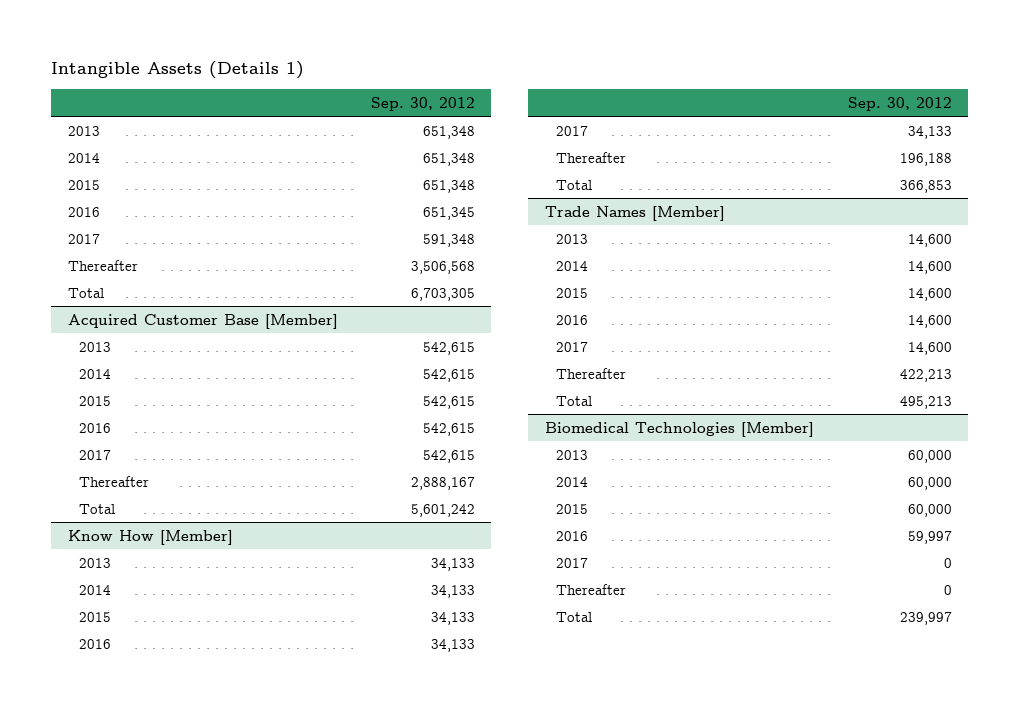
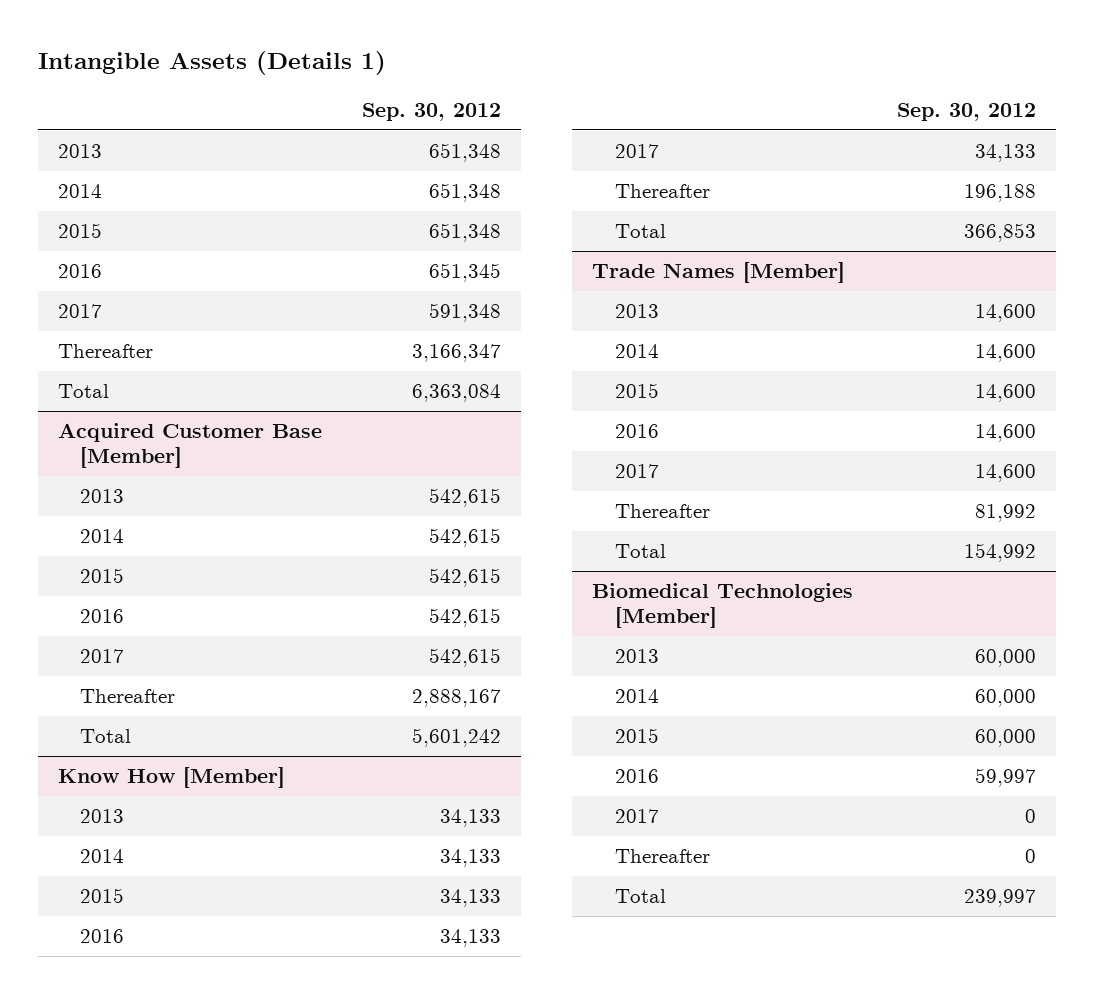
[410,260,475,274] 3,506,568 -> [412,344,502,363] 3,166,347
[410,287,475,301] 6,703,305 -> [412,384,502,403] 6,363,084
[899,368,952,382] 422,213 -> [974,504,1036,523] 81,992
[899,395,952,409] 495,213 -> [963,543,1036,563] 154,992

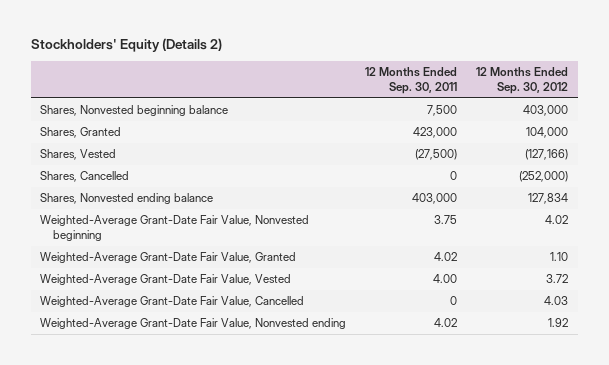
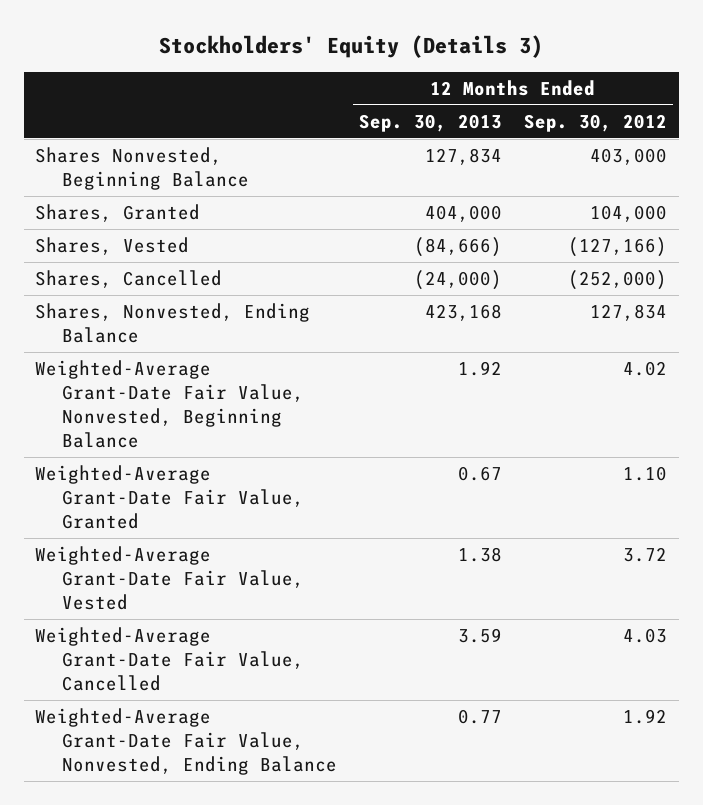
[30,37,222,52] Stockholders' Equity (Details 2) -> [159,34,544,58] Stockholders' Equity (Details 3)
[365,67,458,94] 12 Months Ended Sep. 30, 2011 -> none
none -> [358,113,502,132] Sep. 30, 2013
[40,105,229,117] Shares, Nonvested beginning balance -> [35,147,249,190] Shares Nonvested, Beginning Balance
[40,193,214,205] Shares, Nonvested ending balance -> [35,303,311,343] Shares, Nonvested, Ending Balance
[40,215,310,242] Weighted-Average Grant-Date Fair Value, Nonvested beginning -> [35,360,304,448] Weighted-Average Grant-Date Fair Value, Nonvested, Beginning Balance
[40,318,347,330] Weighted-Average Grant-Date Fair Value, Nonvested ending -> [35,708,337,775] Weighted-Average Grant-Date Fair Value, Nonvested, Ending Balance

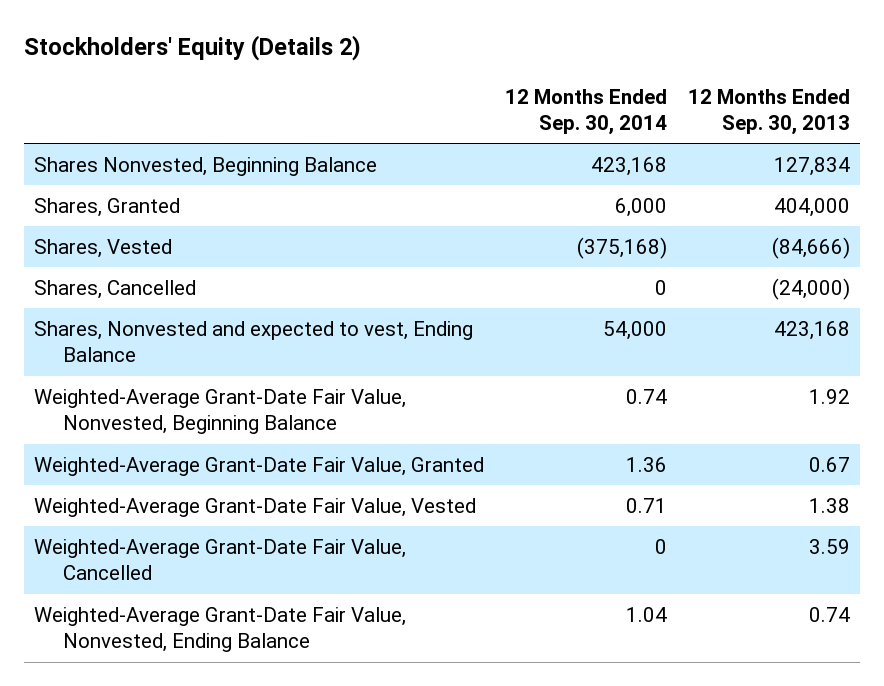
[159,34,544,58] Stockholders' Equity (Details 3) -> [23,35,361,62] Stockholders' Equity (Details 2)
[524,113,668,132] Sep. 30, 2012 -> none
none -> [505,88,668,135] 12 Months Ended Sep. 30, 2014
[35,303,311,343] Shares, Nonvested, Ending Balance -> [34,320,474,363] Shares, Nonvested and expected to vest, Ending Balance
[457,709,502,725] 0.77 -> [809,606,851,622] 0.74

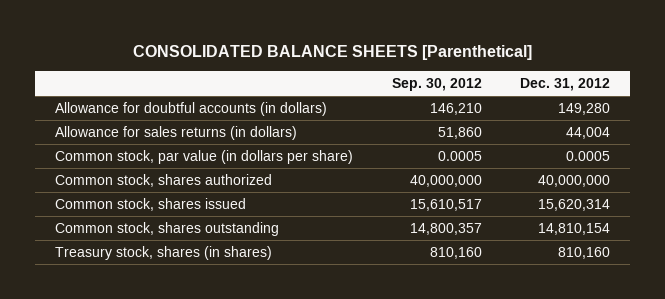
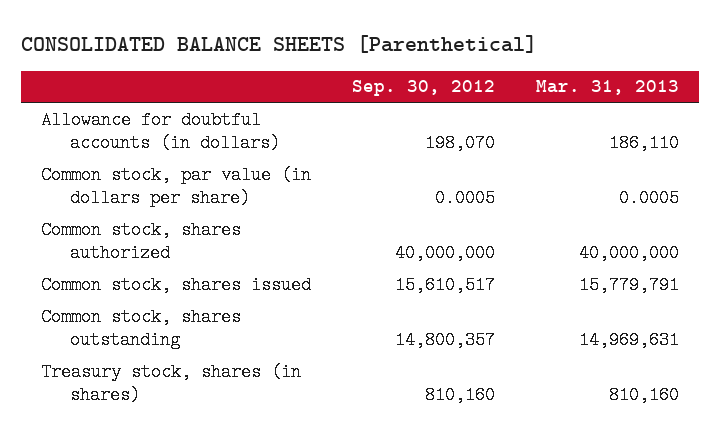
[520,77,611,91] Dec. 31, 2012 -> none
none -> [535,80,679,96] Mar. 31, 2013
[54,126,297,141] Allowance for sales returns (in dollars) -> none
[429,103,482,116] 146,210 -> [425,134,496,153] 198,070

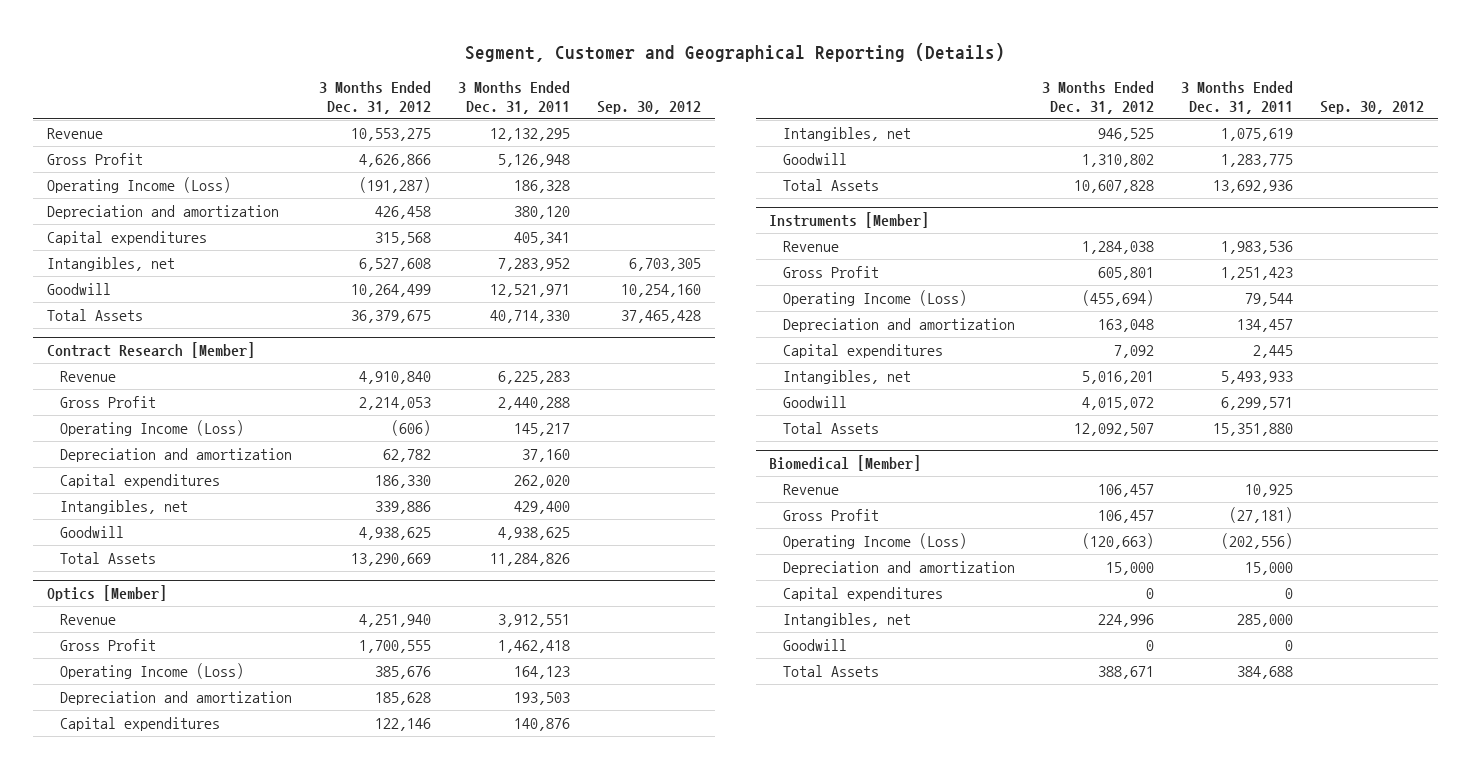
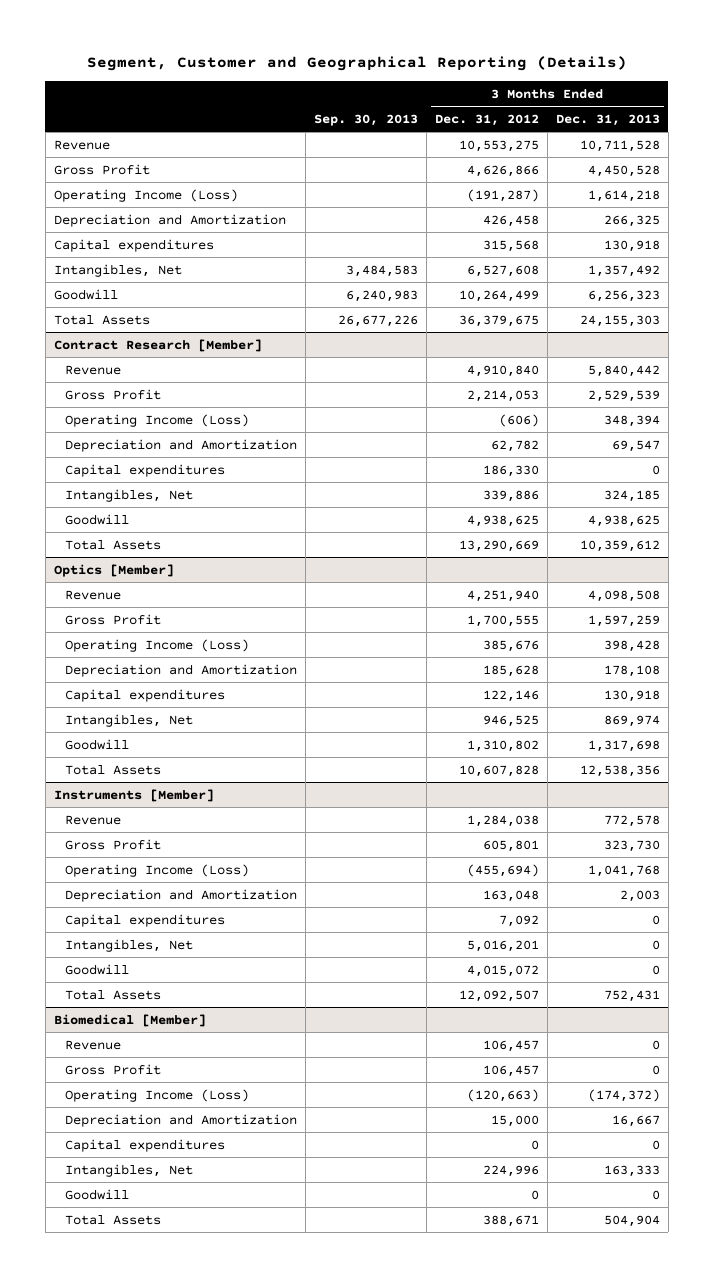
[458,81,571,115] 3 Months Ended Dec. 31, 2011 -> none
[597,101,702,115] Sep. 30, 2012 -> none
none -> [314,113,419,126] Sep. 30, 2013
none -> [555,113,660,126] Dec. 31, 2013
[46,204,279,219] Depreciation and amortization -> [53,213,286,227] Depreciation and Amortization
[46,256,175,271] Intangibles, net -> [53,263,182,277] Intangibles, Net
[59,447,292,462] Depreciation and amortization -> [65,438,298,452] Depreciation and Amortization
[59,499,188,514] Intangibles, net -> [65,488,194,502] Intangibles, Net
[59,690,292,705] Depreciation and amortization -> [65,663,298,677] Depreciation and Amortization
[782,126,911,141] Intangibles, net -> [65,713,194,727] Intangibles, Net
[782,317,1015,332] Depreciation and amortization -> [65,888,298,902] Depreciation and Amortization
[782,369,911,384] Intangibles, net -> [65,938,194,952] Intangibles, Net
[782,560,1015,575] Depreciation and amortization -> [65,1113,298,1127] Depreciation and Amortization
[782,612,911,627] Intangibles, net -> [65,1163,194,1177] Intangibles, Net

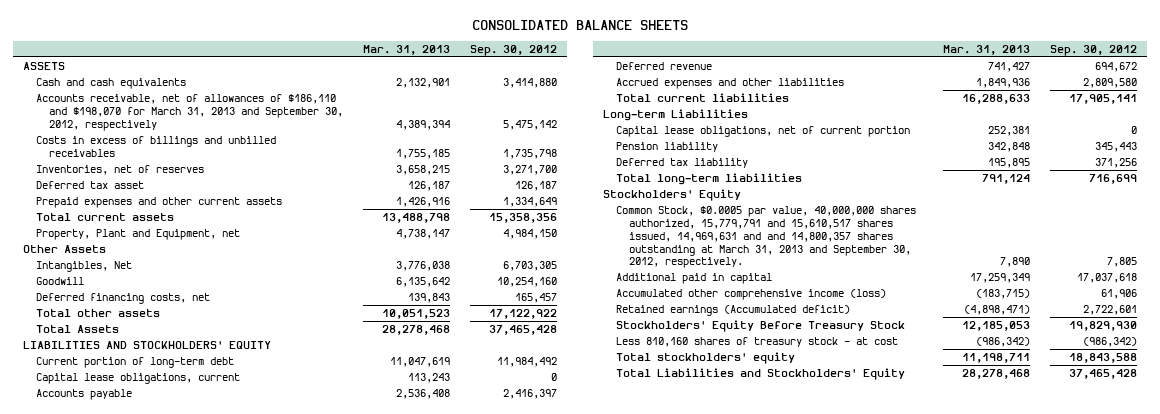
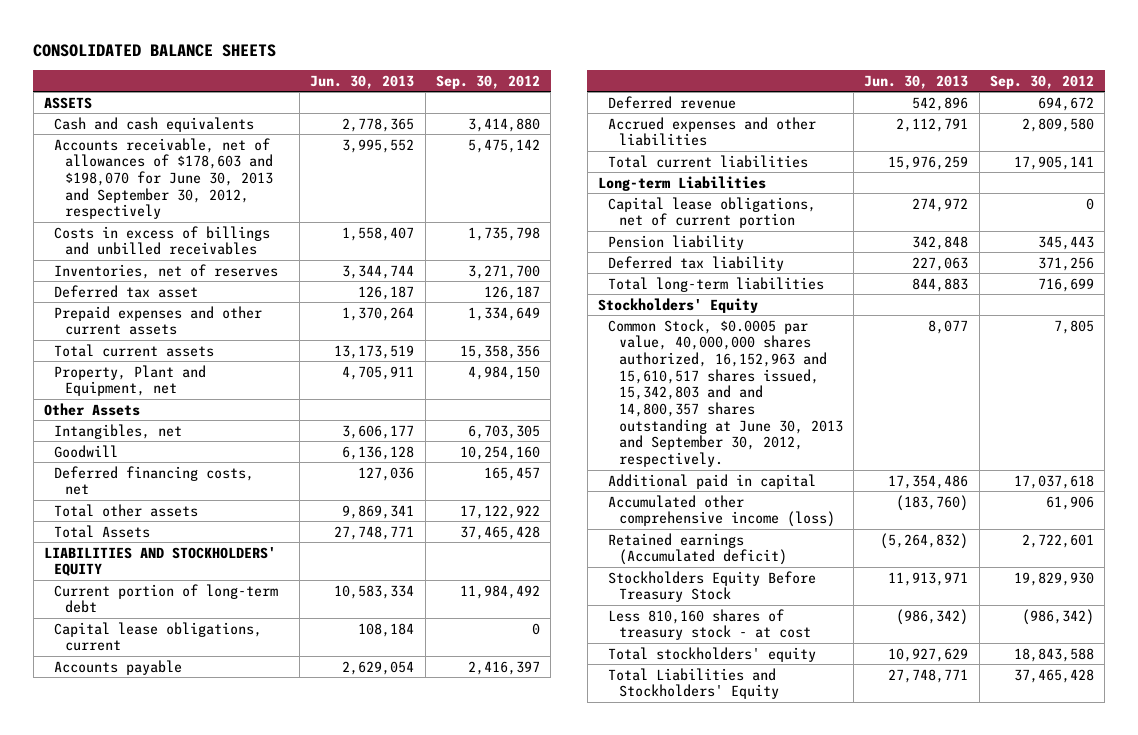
[362,44,450,55] Mar. 31, 2013 -> none
none -> [310,74,415,89] Jun. 30, 2013
[36,94,343,131] Accounts receivable, net of allowances of $186,110 and $198,070 for March 31, 2013 and September 30, 2012, respectively -> [54,137,273,220] Accounts receivable, net of allowances of $178,603 and $198,070 for June 30, 2013 and September 30, 2012, respectively
[36,261,133,273] Intangibles, Net -> [54,423,183,439] Intangibles, net
[615,206,916,269] Common Stock, $0.0005 par value, 40,000,000 shares authorized, 15,779,791 and 15,610,517 shares issued, 14,969,631 and and 14,800,357 shares outstanding at March 31, 2013 and September 30, 2012, respectively. -> [608,318,843,468] Common Stock, $0.0005 par value, 40,000,000 shares authorized, 16,152,963 and 15,610,517 shares issued, 15,342,803 and and 14,800,357 shares outstanding at June 30, 2013 and September 30, 2012, respectively.
[615,320,905,333] Stockholders' Equity Before Treasury Stock -> [608,570,817,603] Stockholders Equity Before Treasury Stock

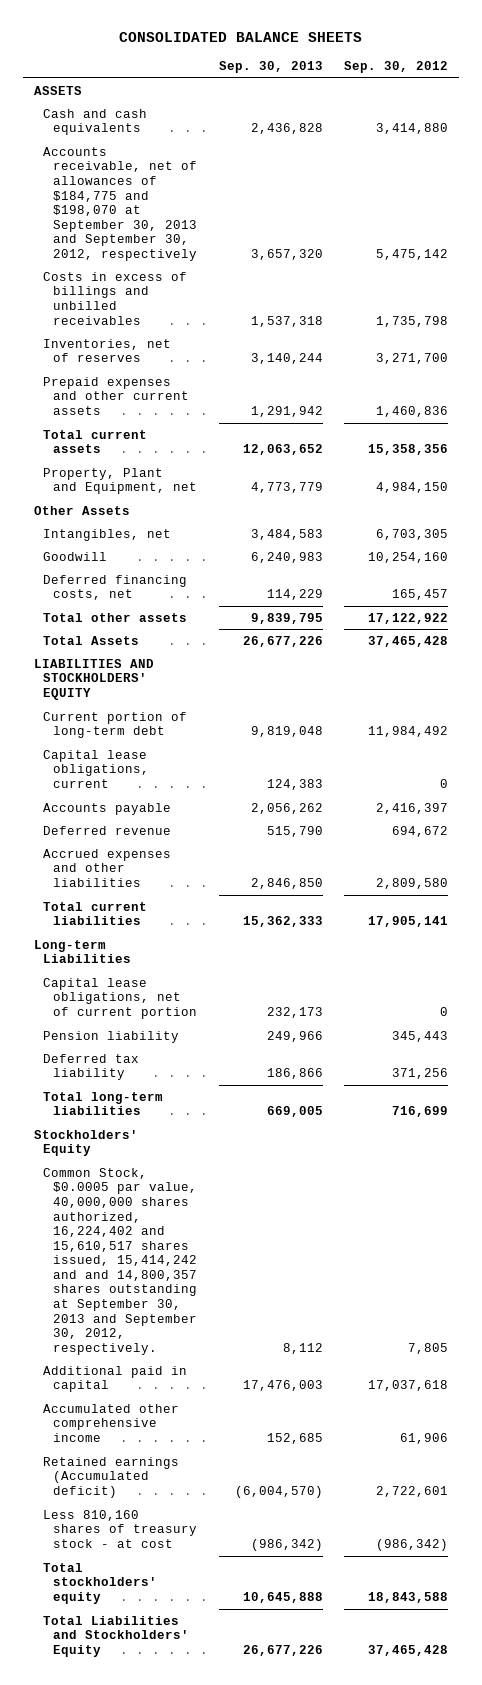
[310,74,415,89] Jun. 30, 2013 -> none
none -> [218,61,323,74] Sep. 30, 2013
[54,137,273,220] Accounts receivable, net of allowances of $178,603 and $198,070 for June 30, 2013 and September 30, 2012, respectively -> [43,146,198,261] Accounts receivable, net of allowances of $184,775 and $198,070 at September 30, 2013 and September 30, 2012, respectively
[54,284,199,298] Deferred tax asset -> none
[468,306,541,321] 1,334,649 -> [376,405,449,417] 1,460,836
[608,318,843,468] Common Stock, $0.0005 par value, 40,000,000 shares authorized, 16,152,963 and 15,610,517 shares issued, 15,342,803 and and 14,800,357 shares outstanding at June 30, 2013 and September 30, 2012, respectively. -> [43,1167,198,1355] Common Stock, $0.0005 par value, 40,000,000 shares authorized, 16,224,402 and 15,610,517 shares issued, 15,414,242 and and 14,800,357 shares outstanding at September 30, 2013 and September 30, 2012, respectively.
[608,494,835,528] Accumulated other comprehensive income (loss) -> [43,1403,180,1442] Accumulated other comprehensive income
[608,570,817,603] Stockholders Equity Before Treasury Stock -> none

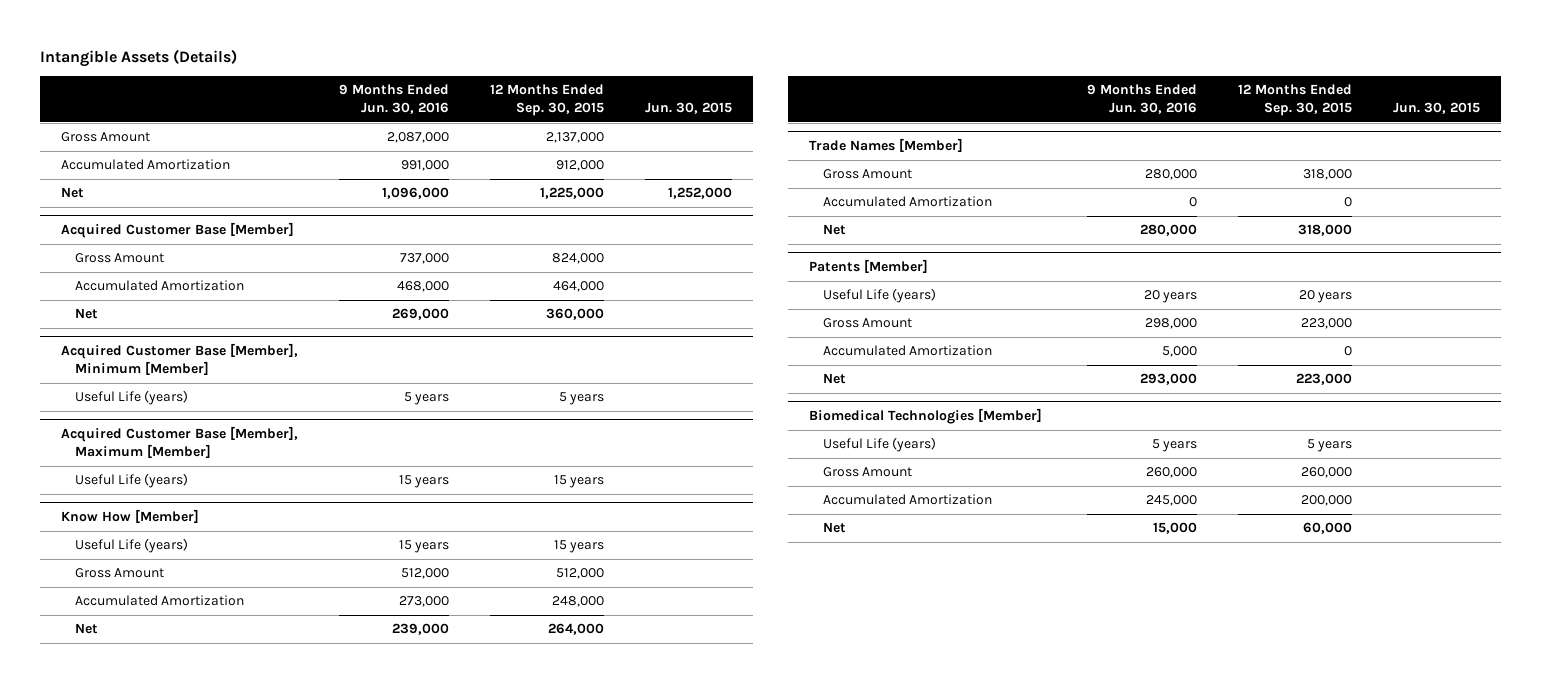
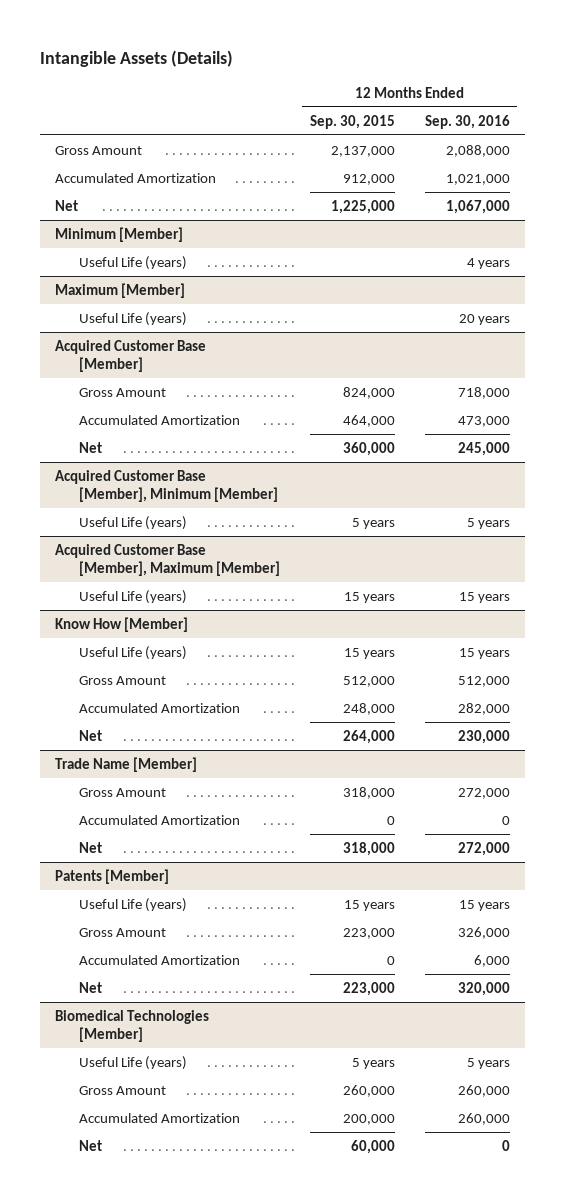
[338,84,449,115] 9 Months Ended Jun. 30, 2016 -> none
[645,102,733,115] Jun. 30, 2015 -> none
none -> [424,114,510,129] Sep. 30, 2016
none -> [54,226,183,242] Minimum [Member]
none -> [78,255,187,270] Useful Life (years)
none -> [54,282,185,298] Maximum [Member]
none -> [78,311,187,326] Useful Life (years)
[808,138,963,153] Trade Names [Member] -> [54,756,197,772] Trade Name [Member]
[1299,290,1353,304] 20 years -> [343,899,395,911] 15 years

